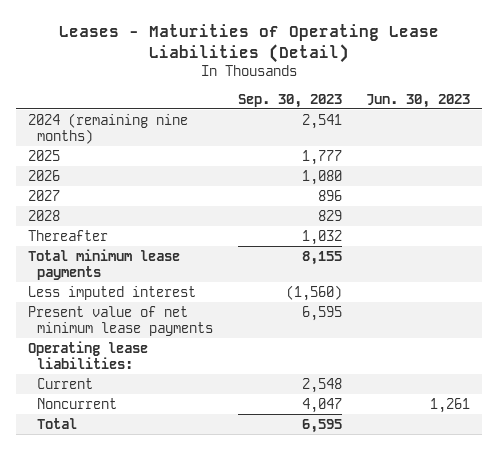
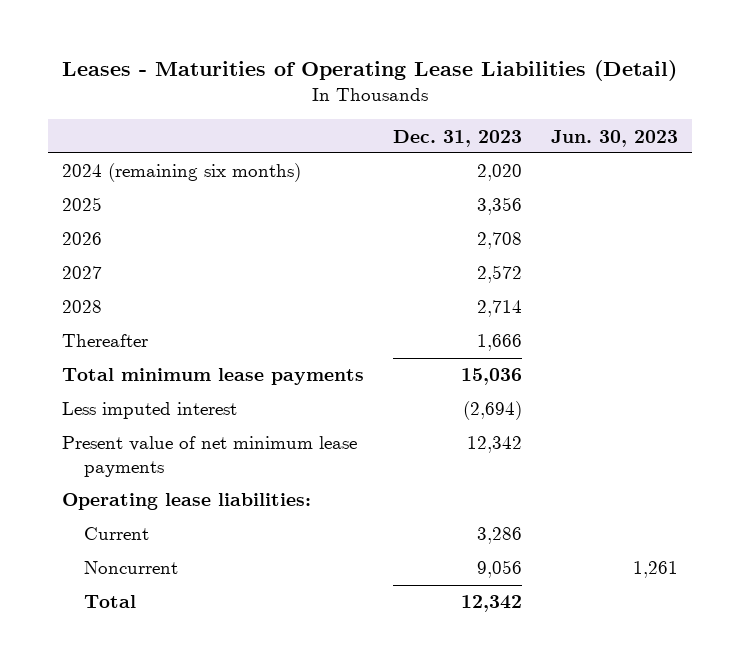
[237,93,342,108] Sep. 30, 2023 -> none
none -> [393,129,523,147] Dec. 31, 2023
[27,112,188,144] 2024 (remaining nine months) -> [62,163,302,183] 2024 (remaining six months)

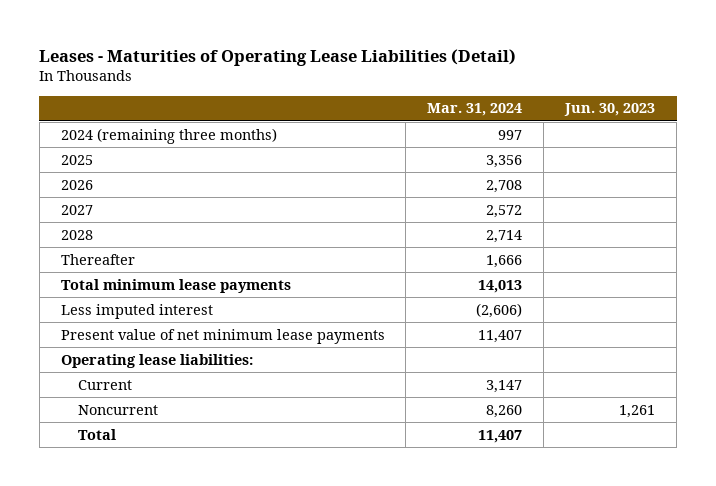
[393,129,523,147] Dec. 31, 2023 -> none
none -> [427,103,523,117] Mar. 31, 2024
[62,163,302,183] 2024 (remaining six months) -> [60,127,277,144] 2024 (remaining three months)

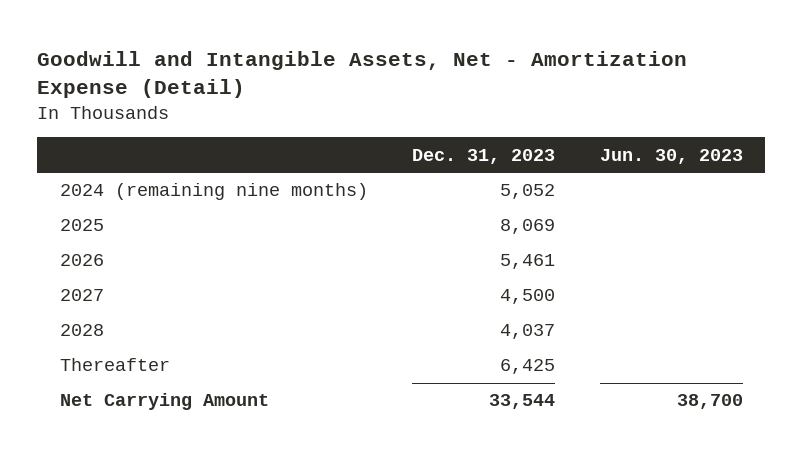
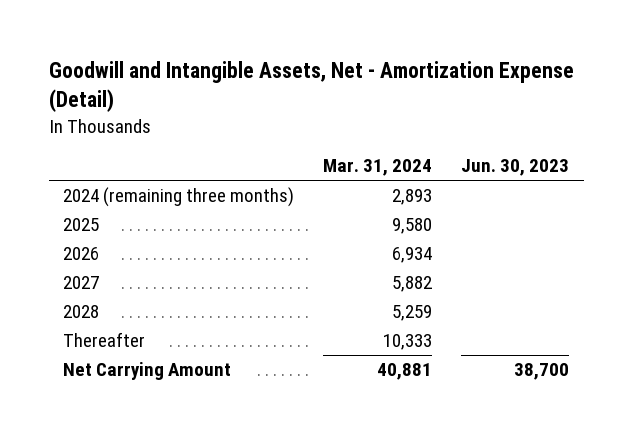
[412,148,556,164] Dec. 31, 2023 -> none
none -> [323,159,433,177] Mar. 31, 2024
[59,183,368,201] 2024 (remaining nine months) -> [63,187,295,208] 2024 (remaining three months)

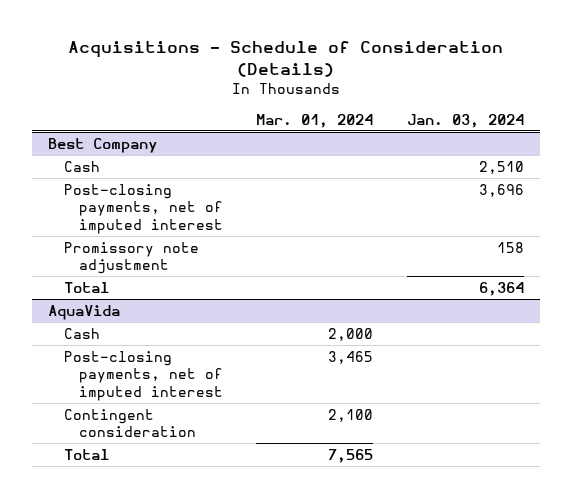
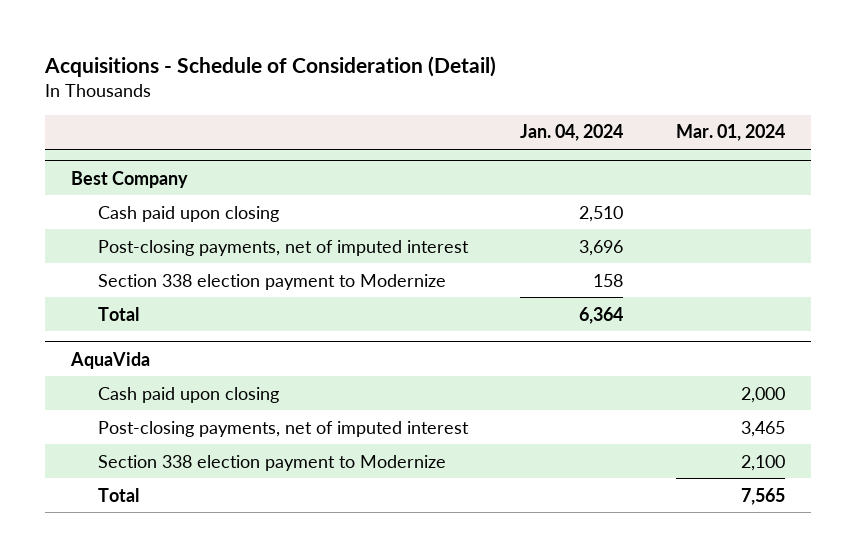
[67,41,503,78] Acquisitions - Schedule of Consideration (Details) -> [44,55,497,77] Acquisitions - Schedule of Consideration (Detail)
[406,114,524,129] Jan. 03, 2024 -> none
none -> [520,124,624,142] Jan. 04, 2024
[63,160,100,172] Cash -> [98,205,280,222] Cash paid upon closing
[63,241,199,275] Promissory note adjustment -> none
none -> [98,273,447,290] Section 338 election payment to Modernize
[63,327,100,339] Cash -> [98,386,280,403] Cash paid upon closing
[63,408,197,438] Contingent consideration -> none
none -> [98,454,447,471] Section 338 election payment to Modernize

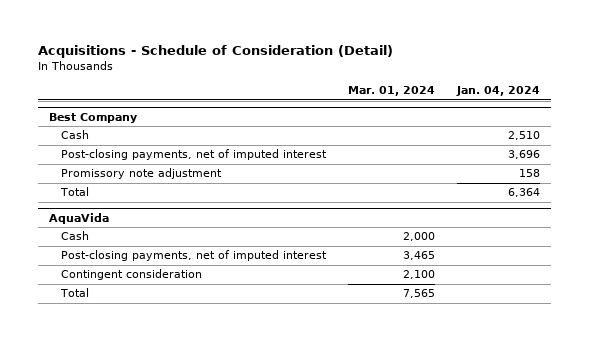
[98,205,280,222] Cash paid upon closing -> [61,130,90,140] Cash
[98,273,447,290] Section 338 election payment to Modernize -> [61,168,223,180] Promissory note adjustment
[98,386,280,403] Cash paid upon closing -> [61,231,90,241] Cash
[98,454,447,471] Section 338 election payment to Modernize -> none
none -> [61,269,203,281] Contingent consideration

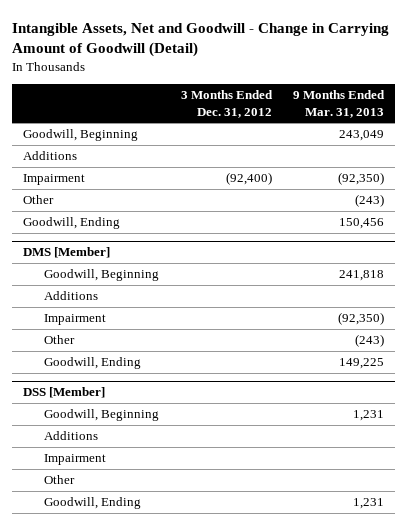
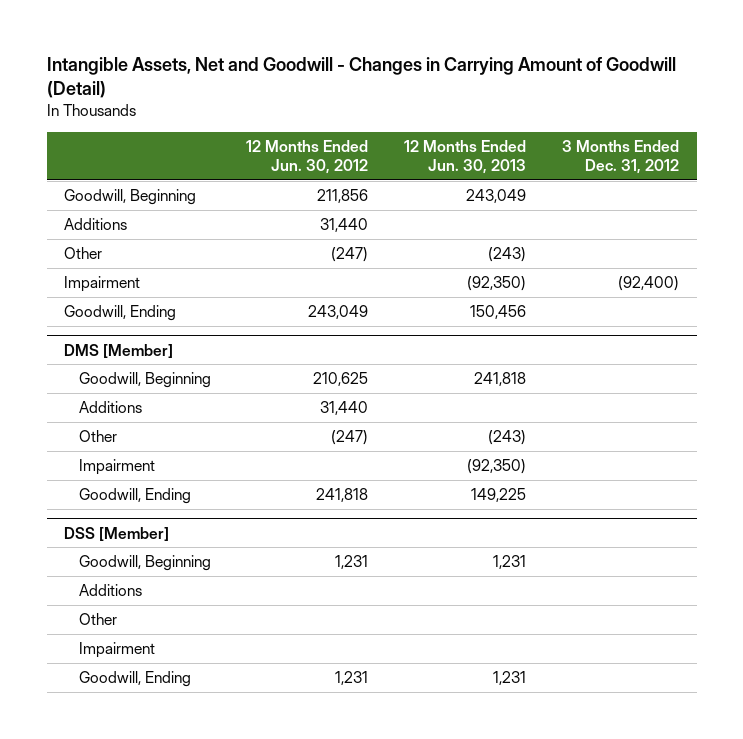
[12,22,390,58] Intangible Assets, Net and Goodwill - Change in Carrying Amount of Goodwill (Detail) -> [46,56,676,99] Intangible Assets, Net and Goodwill - Changes in Carrying Amount of Goodwill (Detail)
[293,90,386,118] 9 Months Ended Mar. 31, 2013 -> none
none -> [246,139,369,174] 12 Months Ended Jun. 30, 2012
none -> [404,139,527,174] 12 Months Ended Jun. 30, 2013
[23,174,86,186] Impairment -> [64,276,141,293] Impairment
[44,314,107,326] Impairment -> [78,459,155,476] Impairment
[44,454,107,466] Impairment -> [78,642,155,659] Impairment

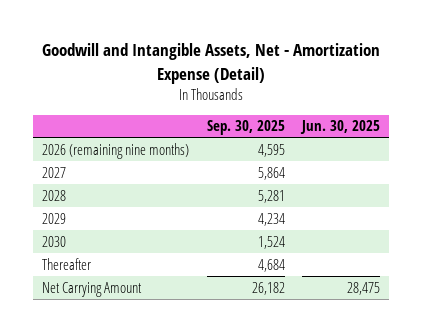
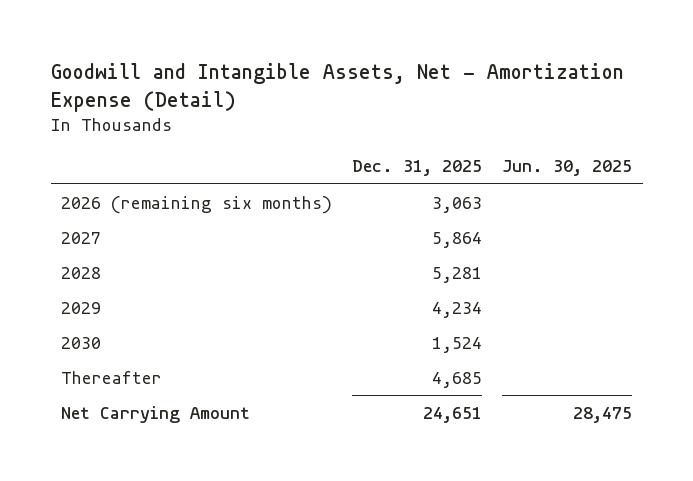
[206,120,285,136] Sep. 30, 2025 -> none
none -> [352,160,483,177] Dec. 31, 2025
[41,142,189,159] 2026 (remaining nine months) -> [61,195,333,214] 2026 (remaining six months)

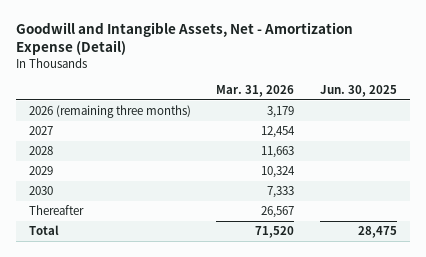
[352,160,483,177] Dec. 31, 2025 -> none
none -> [216,84,295,97] Mar. 31, 2026
[61,195,333,214] 2026 (remaining six months) -> [28,105,191,119] 2026 (remaining three months)
[61,405,251,423] Net Carrying Amount -> [28,225,59,236] Total

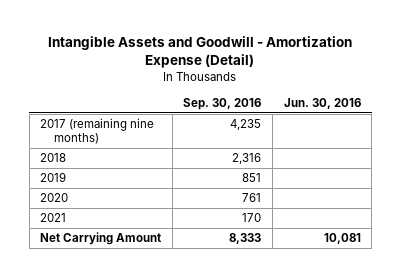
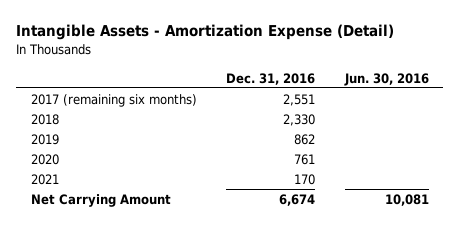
[48,35,353,68] Intangible Assets and Goodwill - Amortization Expense (Detail) -> [15,24,394,41] Intangible Assets - Amortization Expense (Detail)
[183,97,262,110] Sep. 30, 2016 -> none
none -> [226,72,316,85] Dec. 31, 2016
[40,118,155,145] 2017 (remaining nine months) -> [30,93,197,107] 2017 (remaining six months)

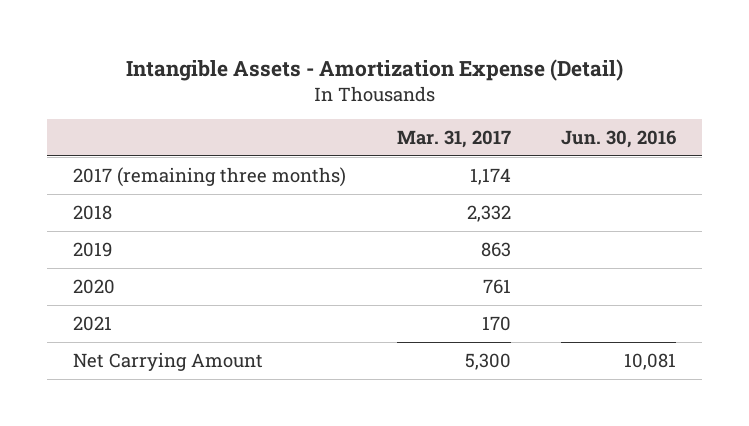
[226,72,316,85] Dec. 31, 2016 -> none
none -> [396,129,511,148] Mar. 31, 2017
[30,93,197,107] 2017 (remaining six months) -> [72,167,346,188] 2017 (remaining three months)

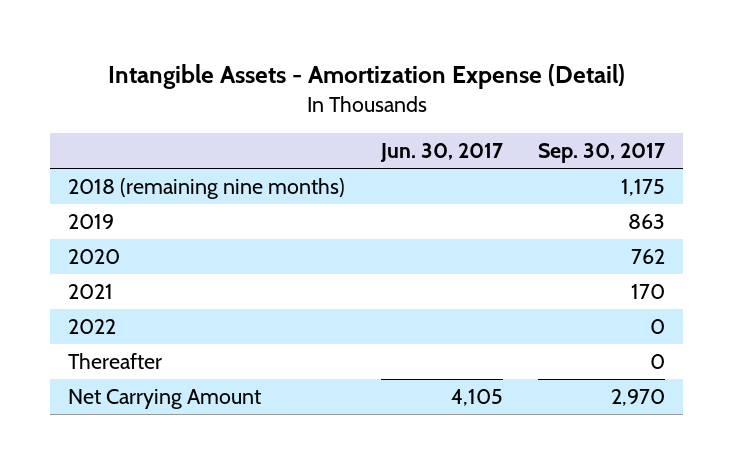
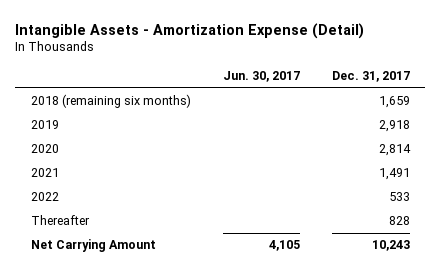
[538,143,666,164] Sep. 30, 2017 -> none
none -> [331,71,410,83] Dec. 31, 2017
[67,177,345,199] 2018 (remaining nine months) -> [31,94,192,109] 2018 (remaining six months)

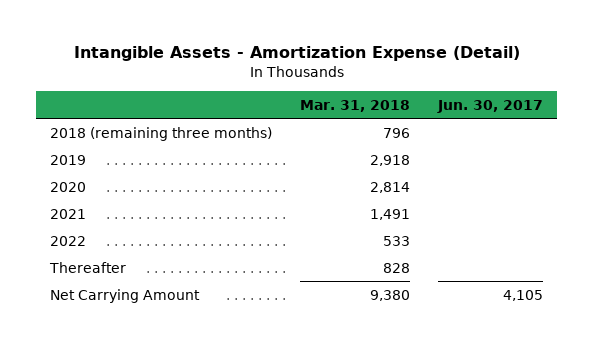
[331,71,410,83] Dec. 31, 2017 -> none
none -> [300,99,411,112] Mar. 31, 2018
[31,94,192,109] 2018 (remaining six months) -> [50,126,273,141] 2018 (remaining three months)

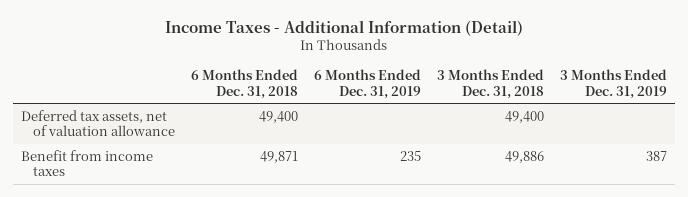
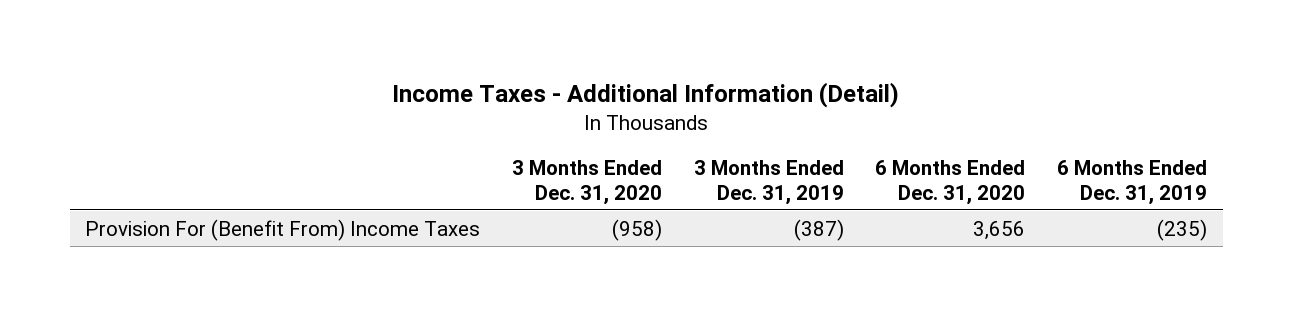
[190,69,298,99] 6 Months Ended Dec. 31, 2018 -> none
[437,69,545,99] 3 Months Ended Dec. 31, 2018 -> none
none -> [512,160,663,205] 3 Months Ended Dec. 31, 2020
none -> [875,160,1026,205] 6 Months Ended Dec. 31, 2020
[20,110,175,137] Deferred tax assets, net of valuation allowance -> none
[20,150,153,177] Benefit from income taxes -> [85,218,481,241] Provision For (Benefit From) Income Taxes
[399,151,421,162] 235 -> [1156,218,1207,241] (235)
[646,151,668,162] 387 -> [793,218,844,241] (387)

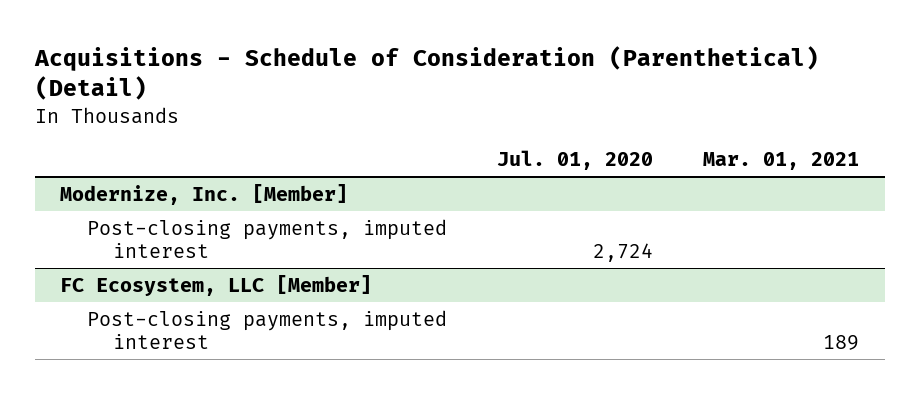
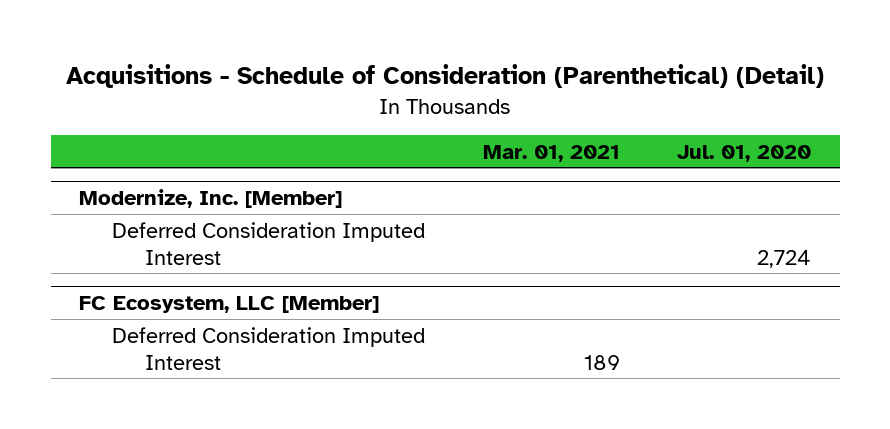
[86,218,447,258] Post-closing payments, imputed interest -> [112,221,426,265] Deferred Consideration Imputed Interest
[86,309,447,349] Post-closing payments, imputed interest -> [112,326,426,370] Deferred Consideration Imputed Interest

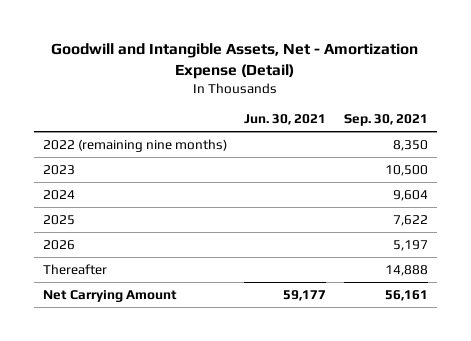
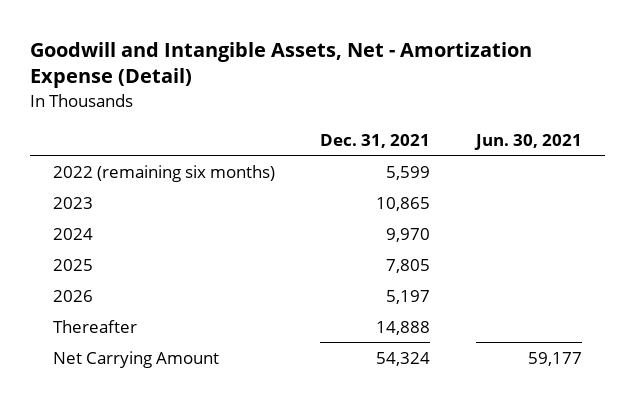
[344,114,429,127] Sep. 30, 2021 -> none
none -> [320,133,431,148] Dec. 31, 2021
[42,138,227,152] 2022 (remaining nine months) -> [52,164,275,182] 2022 (remaining six months)

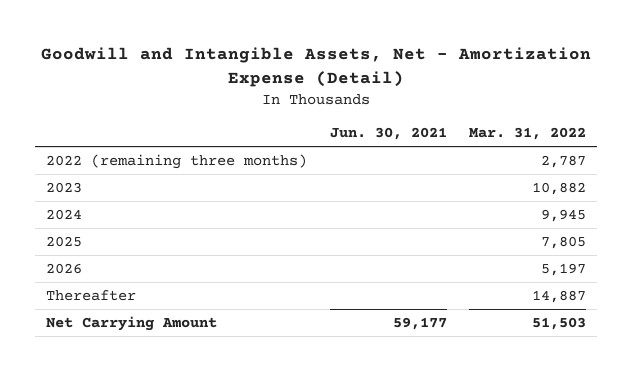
[320,133,431,148] Dec. 31, 2021 -> none
none -> [468,127,586,141] Mar. 31, 2022
[52,164,275,182] 2022 (remaining six months) -> [46,154,308,170] 2022 (remaining three months)

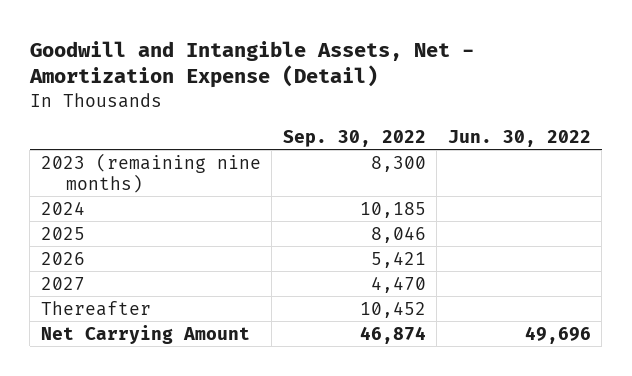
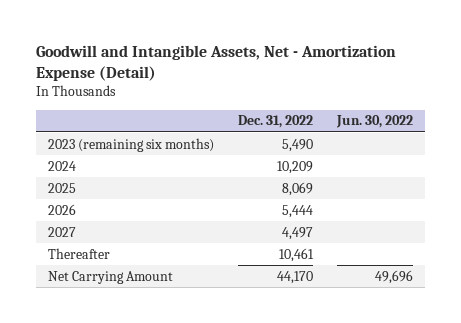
[282,129,426,147] Sep. 30, 2022 -> none
none -> [238,115,314,129] Dec. 31, 2022
[40,152,261,193] 2023 (remaining nine months) -> [48,137,215,152] 2023 (remaining six months)

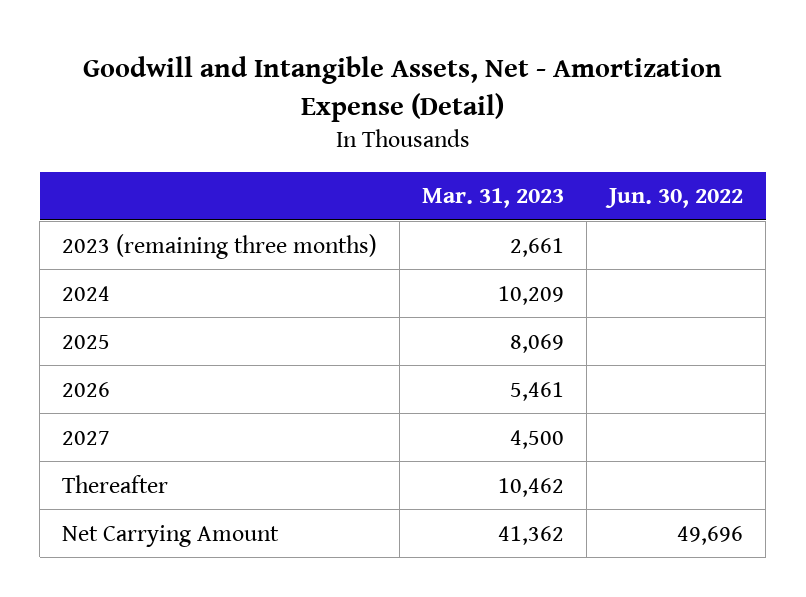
[238,115,314,129] Dec. 31, 2022 -> none
none -> [422,188,565,209] Mar. 31, 2023
[48,137,215,152] 2023 (remaining six months) -> [62,233,378,259] 2023 (remaining three months)

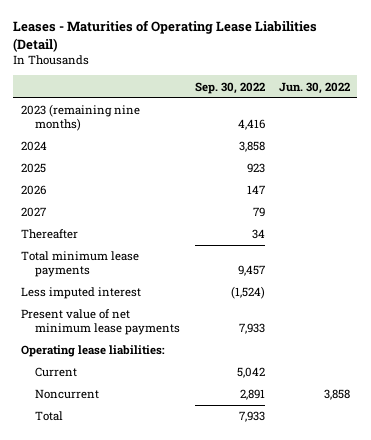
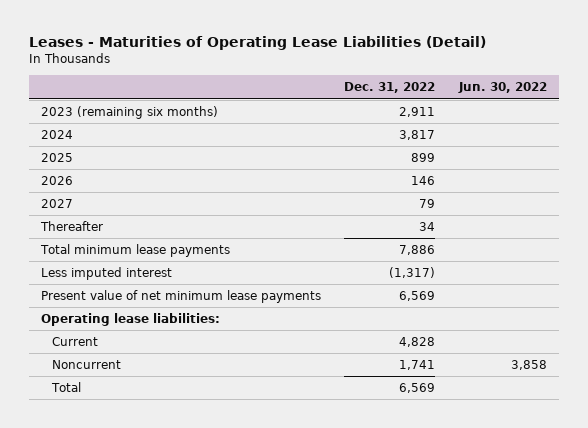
[194,81,265,94] Sep. 30, 2022 -> none
none -> [344,82,436,94] Dec. 31, 2022
[20,104,140,132] 2023 (remaining nine months) -> [40,105,218,119] 2023 (remaining six months)

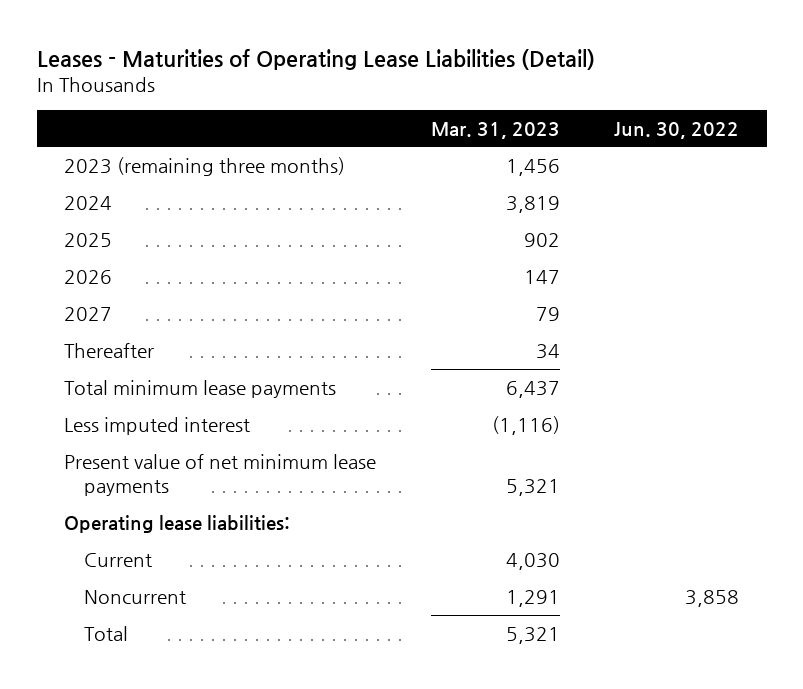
[344,82,436,94] Dec. 31, 2022 -> none
none -> [430,121,560,139] Mar. 31, 2023
[40,105,218,119] 2023 (remaining six months) -> [64,156,346,176] 2023 (remaining three months)

